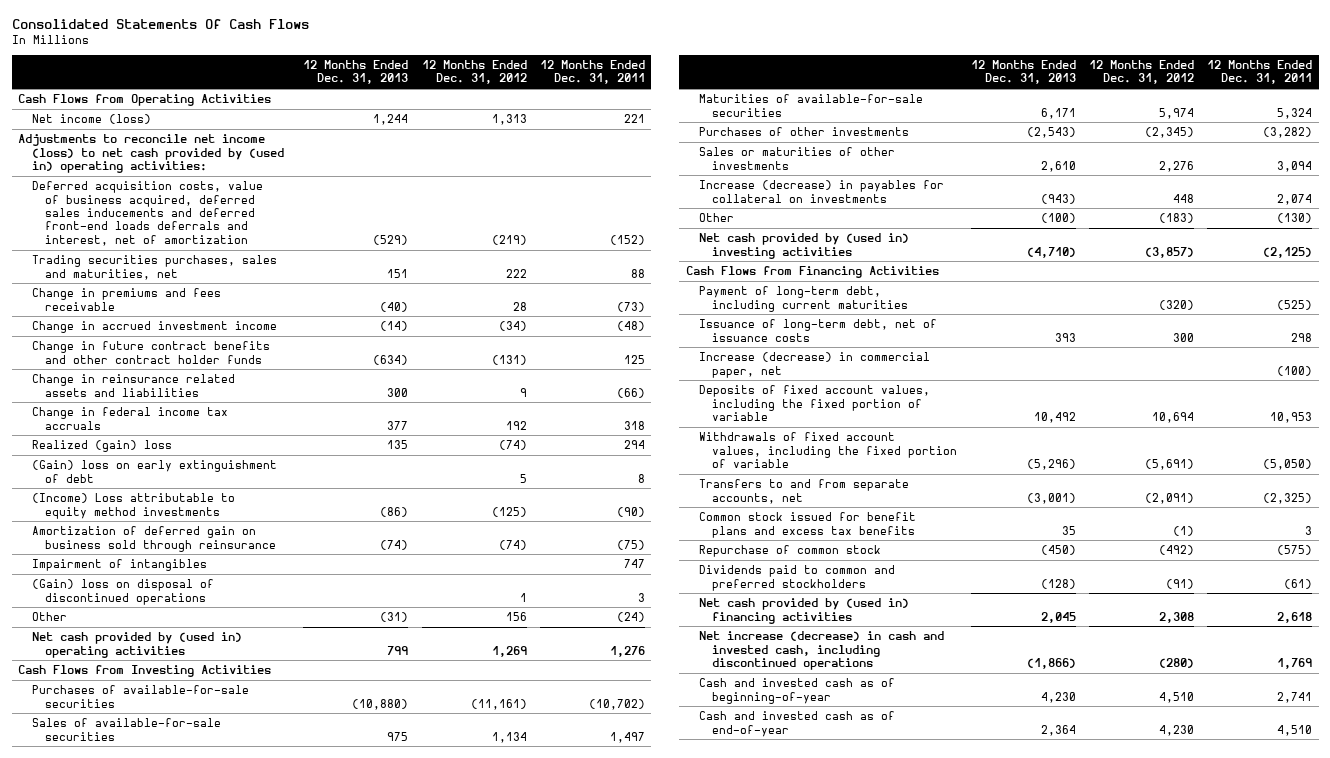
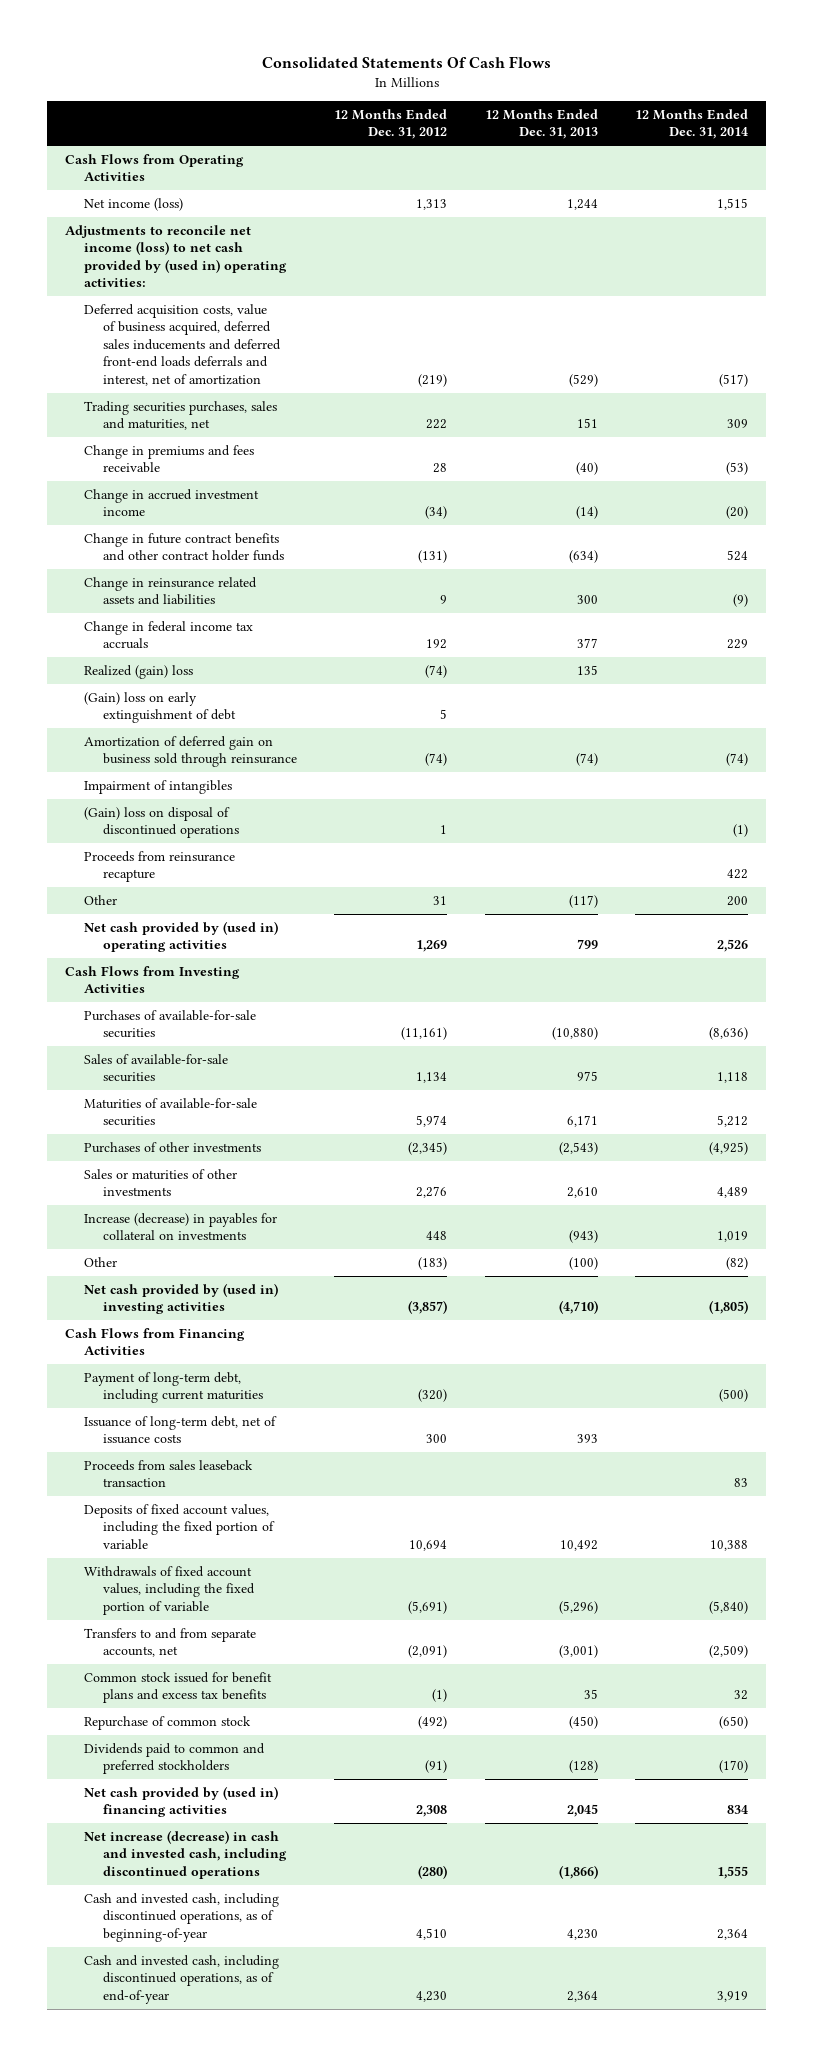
[539,59,645,85] 12 Months Ended Dec. 31, 2011 -> none
none -> [634,108,748,140] 12 Months Ended Dec. 31, 2014
[31,493,235,519] (Income) Loss attributable to equity method investments -> none
none -> [84,851,236,883] Proceeds from reinsurance recapture
[380,612,409,623] (31) -> [568,895,598,909] (117)
[505,612,527,622] 156 -> [433,896,448,906] 31
[698,352,930,378] Increase (decrease) in commercial paper, net -> none
none -> [84,1460,254,1488] Proceeds from sales leaseback transaction
[698,678,895,704] Cash and invested cash as of beginning-of-year -> [84,1893,280,1942] Cash and invested cash, including discontinued operations, as of beginning-of-year
[698,711,895,737] Cash and invested cash as of end-of-year -> [84,1955,280,2004] Cash and invested cash, including discontinued operations, as of end-of-year

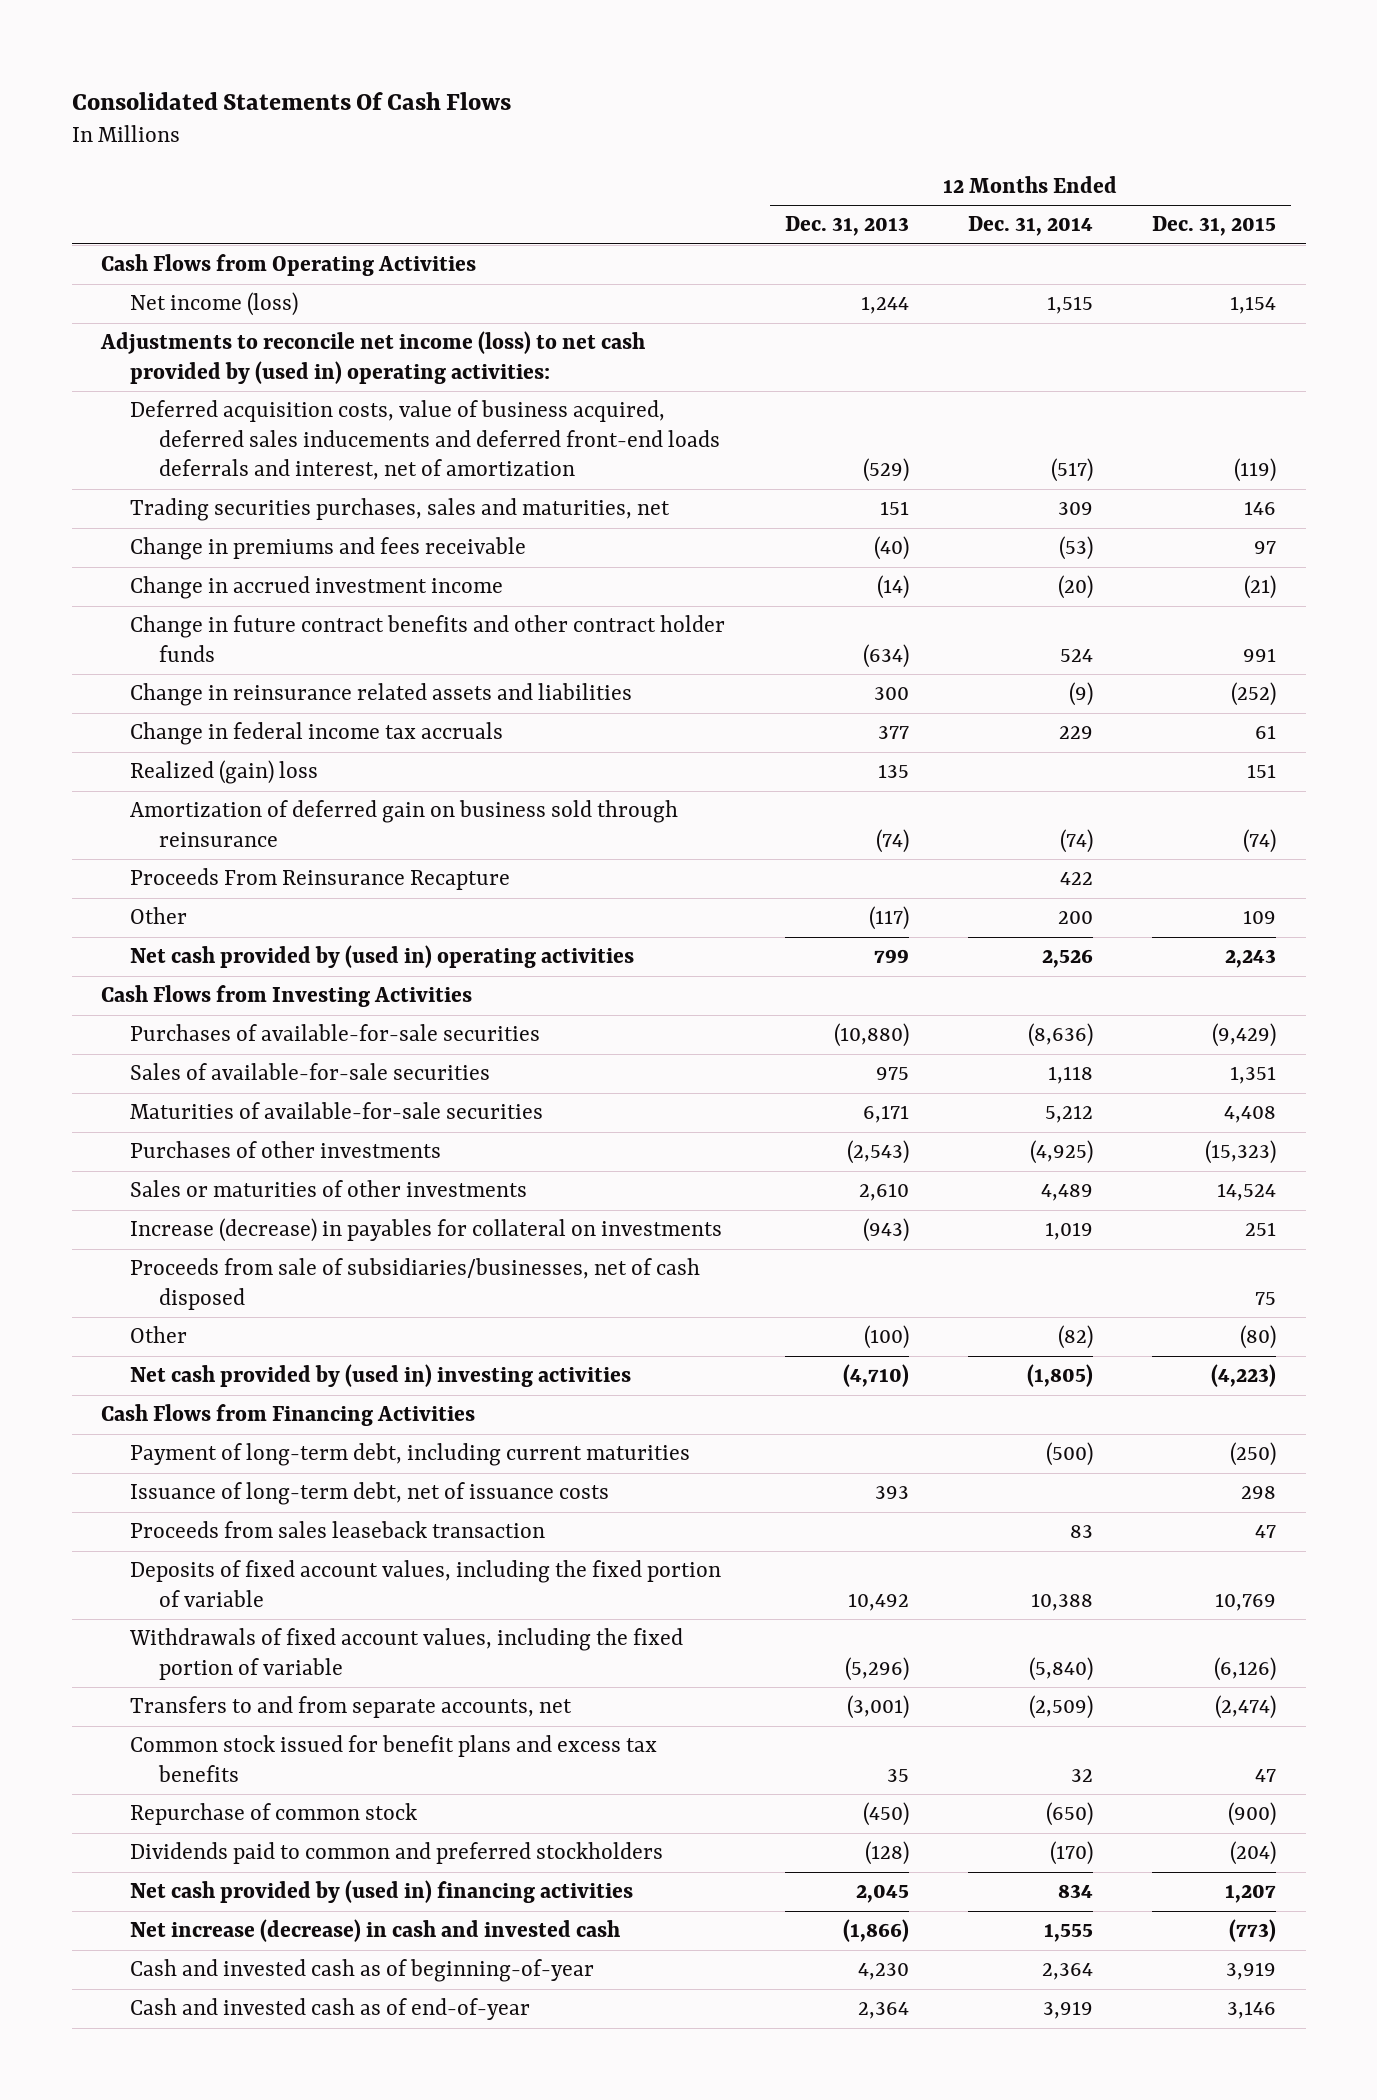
[334,108,448,140] 12 Months Ended Dec. 31, 2012 -> none
none -> [1152,216,1277,237] Dec. 31, 2015
[84,692,237,724] (Gain) loss on early extinguishment of debt -> none
[84,780,233,795] Impairment of intangibles -> none
[84,807,240,839] (Gain) loss on disposal of discontinued operations -> none
[84,851,236,883] Proceeds from reinsurance recapture -> [130,868,511,891] Proceeds From Reinsurance Recapture
none -> [130,1258,701,1310] Proceeds from sale of subsidiaries/businesses, net of cash disposed
[84,1830,288,1879] Net increase (decrease) in cash and invested cash, including discontinued operations -> [130,1919,621,1943] Net increase (decrease) in cash and invested cash
[84,1893,280,1942] Cash and invested cash, including discontinued operations, as of beginning-of-year -> [130,1959,595,1983] Cash and invested cash as of beginning-of-year
[84,1955,280,2004] Cash and invested cash, including discontinued operations, as of end-of-year -> [130,1998,531,2021] Cash and invested cash as of end-of-year

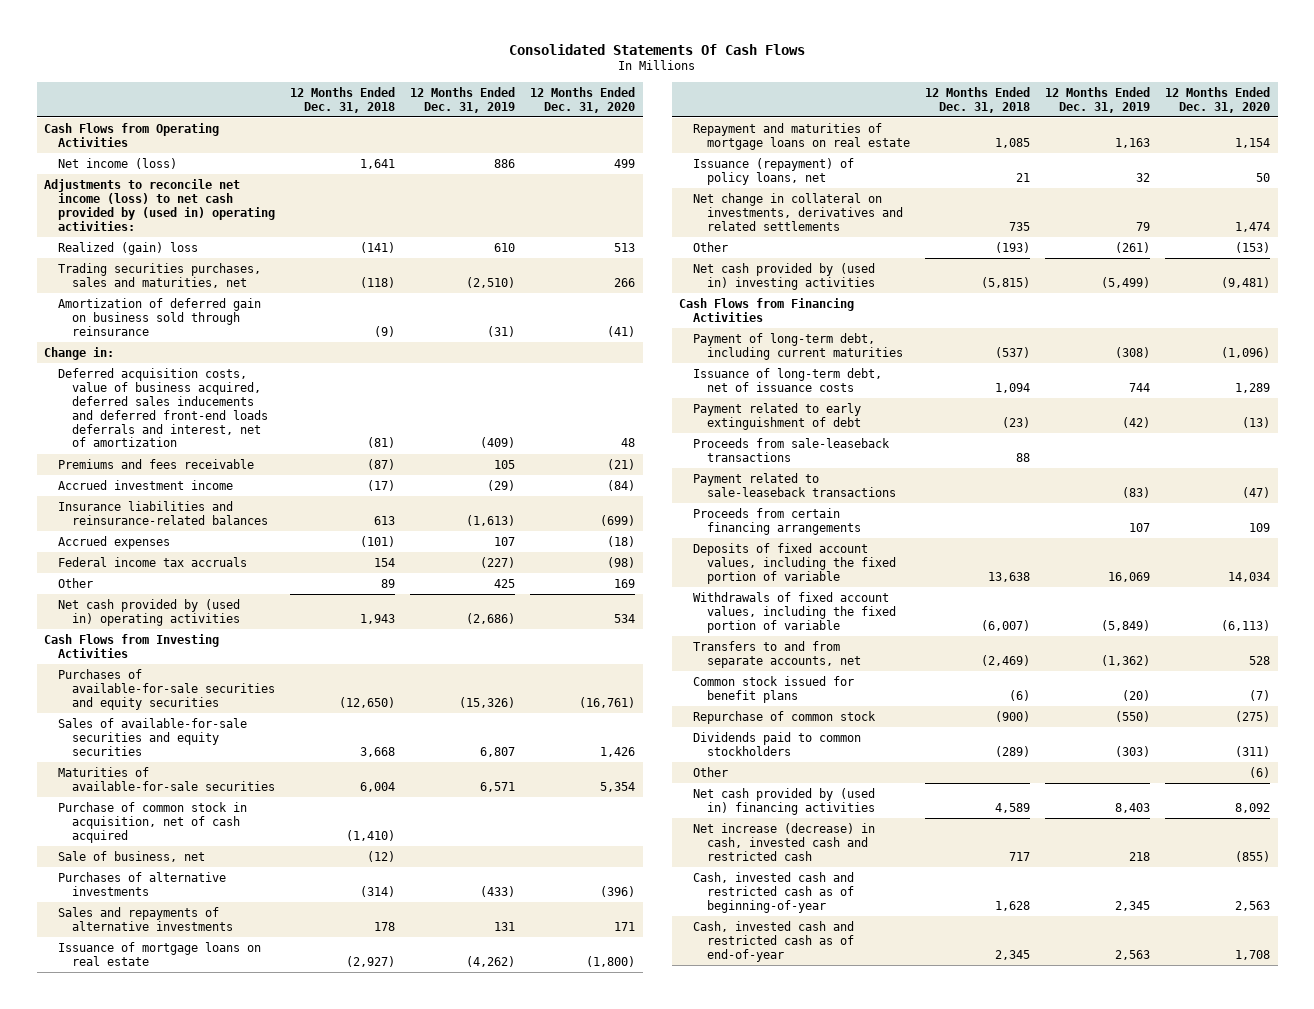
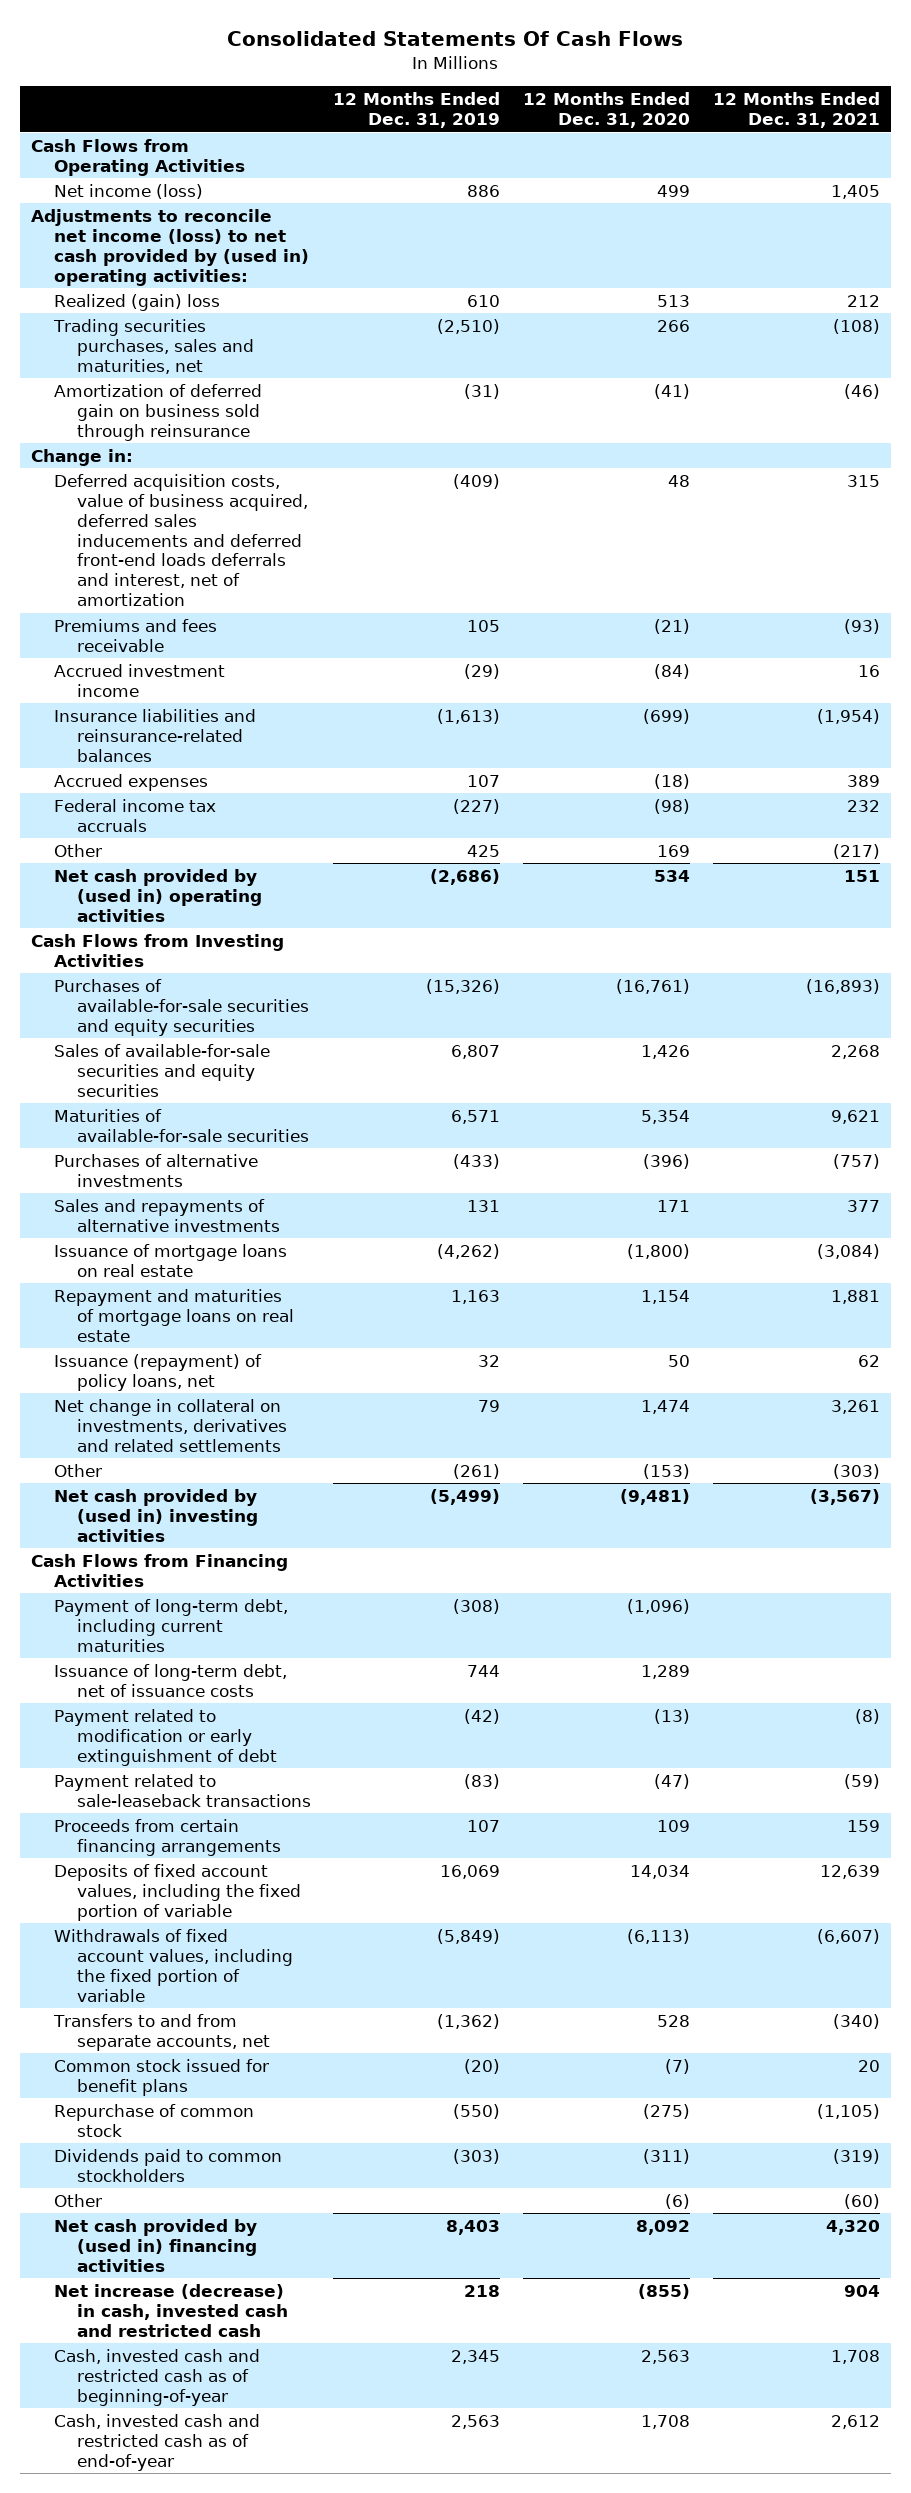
[290,86,396,113] 12 Months Ended Dec. 31, 2018 -> none
none -> [712,92,880,129] 12 Months Ended Dec. 31, 2021
[58,801,248,843] Purchase of common stock in acquisition, net of cash acquired -> none
[58,850,206,862] Sale of business, net -> none
[693,437,891,462] Proceeds from sale-leaseback transactions -> none
[693,402,862,430] Payment related to early extinguishment of debt -> [53,1708,277,1766] Payment related to modification or early extinguishment of debt

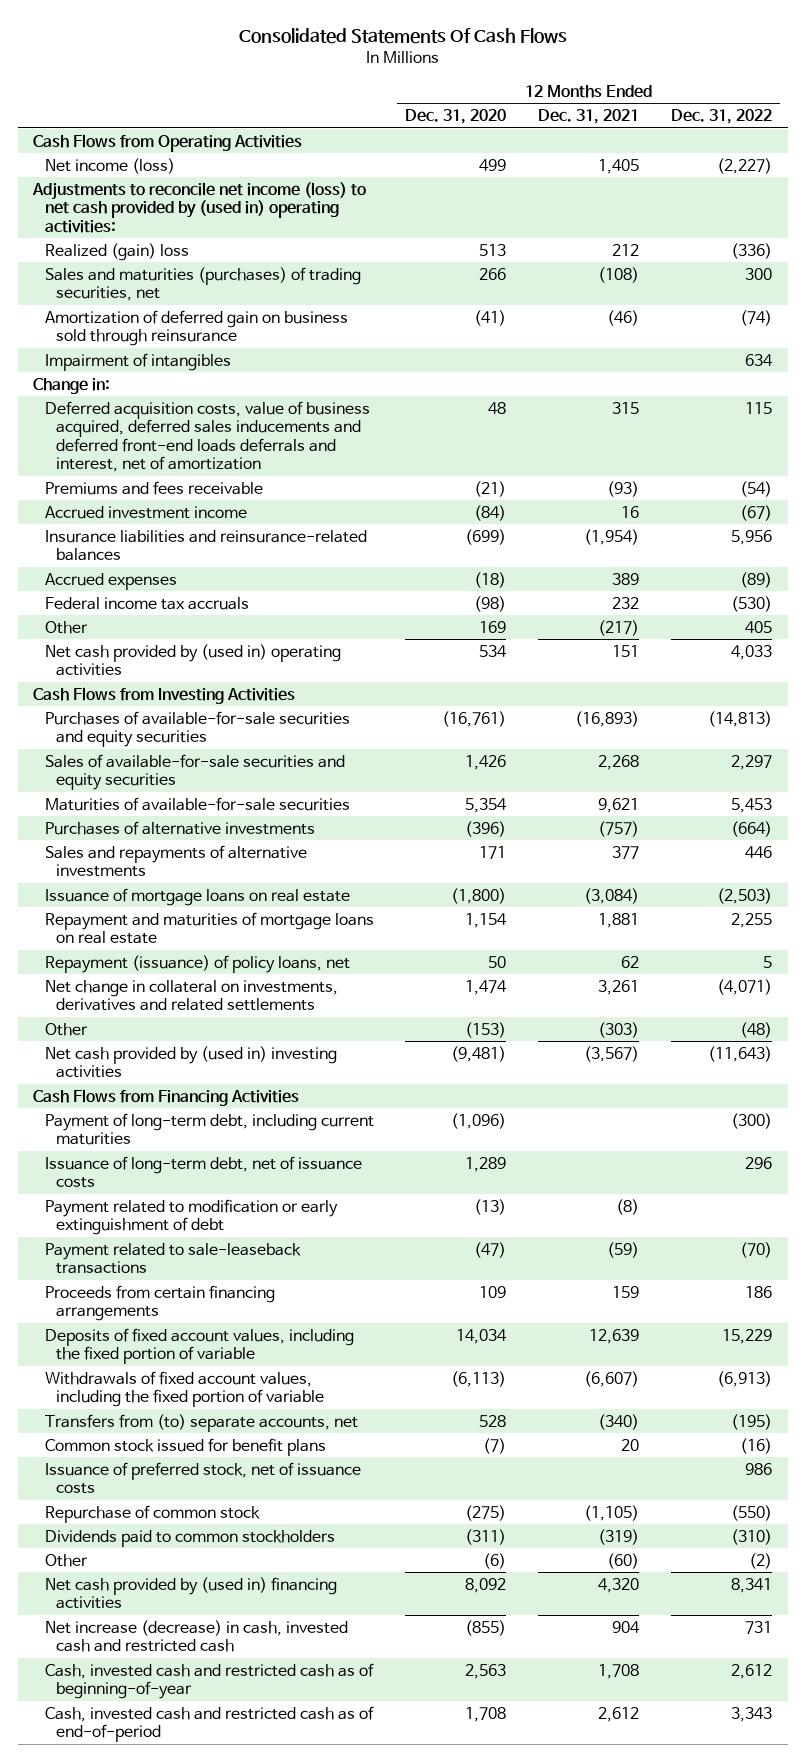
[333,92,501,129] 12 Months Ended Dec. 31, 2019 -> none
none -> [671,109,773,125] Dec. 31, 2022
[52,318,254,374] Trading securities purchases, sales and maturities, net -> [44,266,361,302] Sales and maturities (purchases) of trading securities, net
none -> [44,352,231,371] Impairment of intangibles
[53,1353,262,1391] Issuance (repayment) of policy loans, net -> [44,954,350,973] Repayment (issuance) of policy loans, net
[52,2013,270,2051] Transfers to and from separate accounts, net -> [44,1413,358,1432] Transfers from (to) separate accounts, net
none -> [44,1461,361,1495] Issuance of preferred stock, net of issuance costs
[53,2413,260,2471] Cash, invested cash and restricted cash as of end-of-year -> [44,1705,374,1743] Cash, invested cash and restricted cash as of end-of-period

